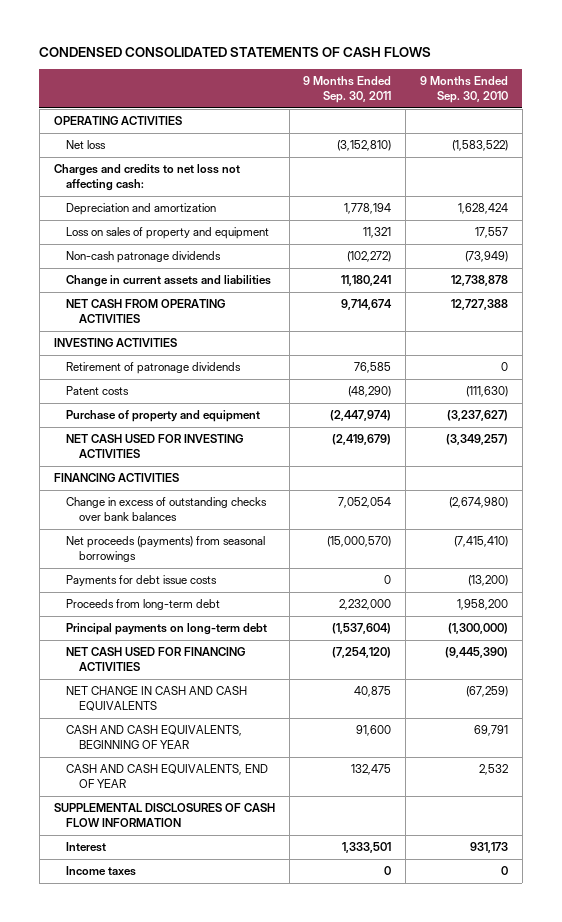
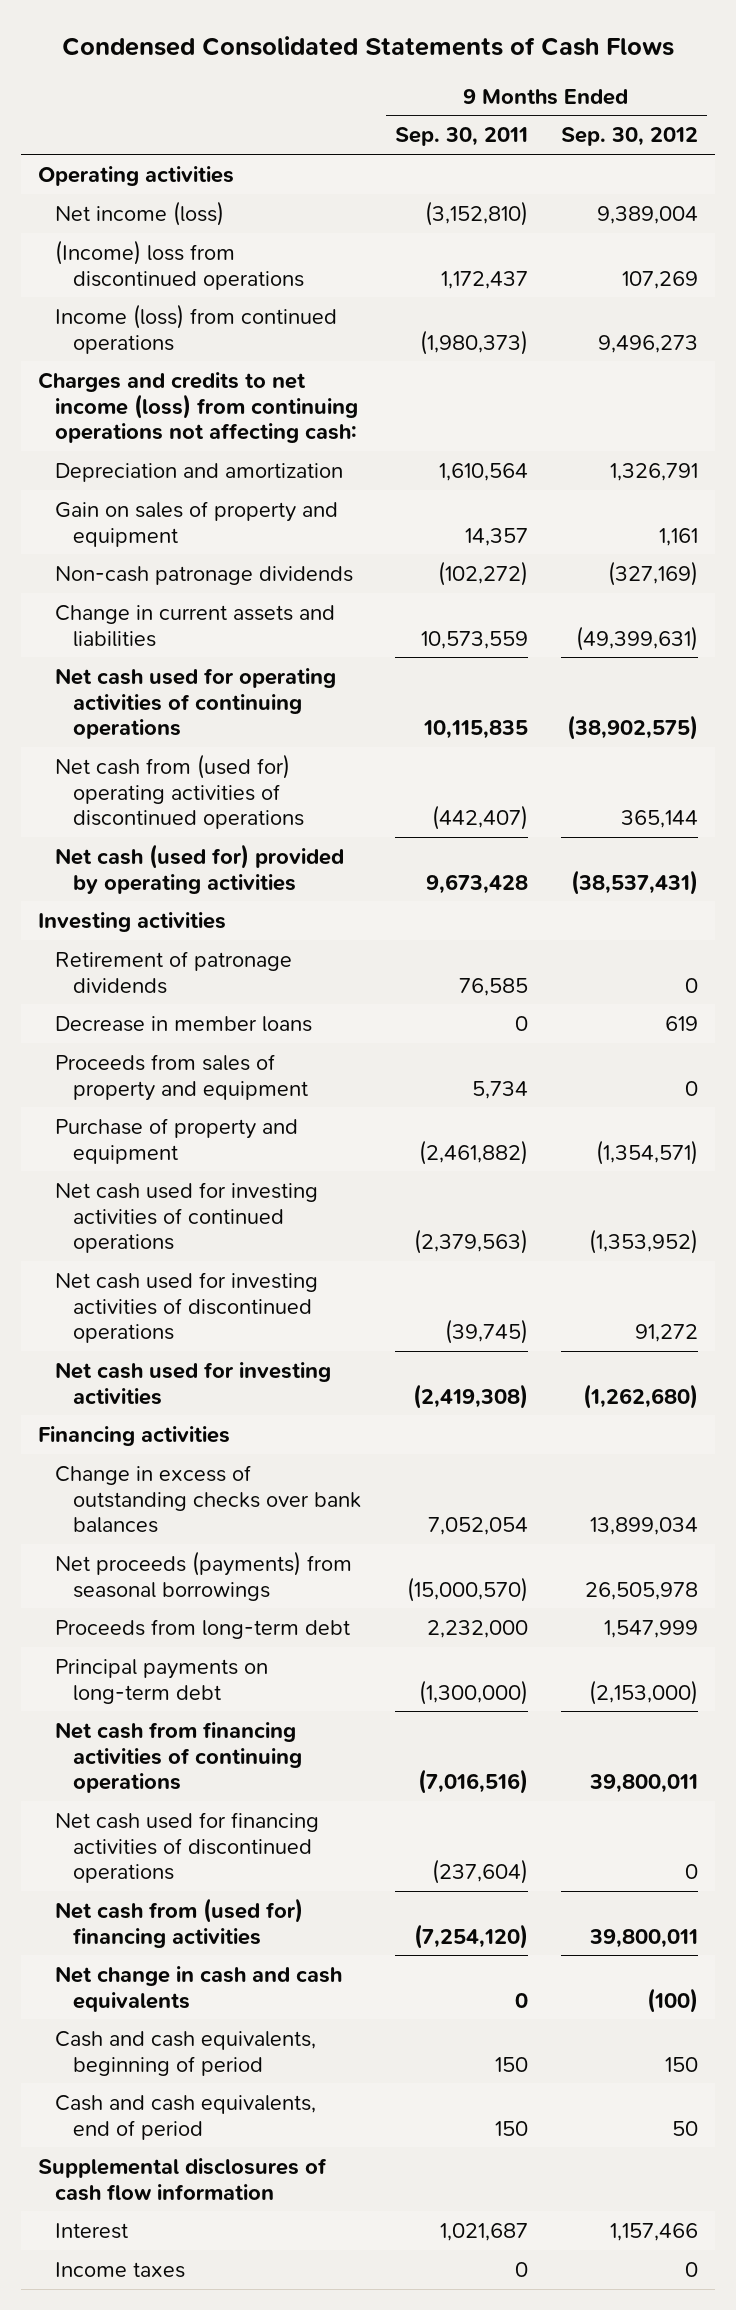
[39,47,432,58] CONDENSED CONSOLIDATED STATEMENTS OF CASH FLOWS -> [61,35,674,56] Condensed Consolidated Statements of Cash Flows
[420,76,509,104] 9 Months Ended Sep. 30, 2010 -> none
none -> [561,127,699,147] Sep. 30, 2012
[53,116,182,126] OPERATING ACTIVITIES -> [37,165,234,186] Operating activities
[66,140,107,150] Net loss -> [55,200,225,226] Net income (loss)
none -> [55,239,305,290] (Income) loss from discontinued operations
none -> [55,303,338,354] Income (loss) from continued operations
[53,164,240,192] Charges and credits to net loss not affecting cash: -> [37,371,359,444] Charges and credits to net income (loss) from continuing operations not affecting cash:
[344,203,392,215] 1,778,194 -> [438,462,528,481] 1,610,564
[66,227,270,240] Loss on sales of property and equipment -> [55,500,339,547] Gain on sales of property and equipment
[363,227,392,239] 11,321 -> [464,527,528,546] 14,357
[341,275,392,287] 11,180,241 -> [420,630,528,649] 10,573,559
none -> [55,667,337,740] Net cash used for operating activities of continuing operations
none -> [55,753,305,830] Net cash from (used for) operating activities of discontinued operations
[66,299,226,324] NET CASH FROM OPERATING ACTIVITIES -> [55,843,345,894] Net cash (used for) provided by operating activities
[341,299,393,311] 9,714,674 -> [425,873,528,894] 9,673,428
[53,338,177,348] INVESTING ACTIVITIES -> [37,911,226,932] Investing activities
[66,386,130,396] Patent costs -> none
none -> [55,1015,313,1032] Decrease in member loans
none -> [55,1053,309,1101] Proceeds from sales of property and equipment
[330,410,392,422] (2,447,974) -> [418,1139,528,1165] (2,461,882)
none -> [55,1181,319,1254] Net cash used for investing activities of continued operations
none -> [55,1271,319,1344] Net cash used for investing activities of discontinued operations
[66,434,244,459] NET CASH USED FOR INVESTING ACTIVITIES -> [55,1361,332,1405] Net cash used for investing activities
[332,434,392,446] (2,419,679) -> [412,1383,528,1409] (2,419,308)
[53,473,179,483] FINANCING ACTIVITIES -> [37,1425,230,1446] Financing activities
[66,575,218,587] Payments for debt issue costs -> none
[332,623,392,635] (1,537,604) -> [418,1679,528,1705] (1,300,000)
none -> [55,1721,303,1794] Net cash from financing activities of continuing operations
none -> [55,1811,320,1884] Net cash used for financing activities of discontinued operations
[66,647,246,672] NET CASH USED FOR FINANCING ACTIVITIES -> [55,1897,304,1948] Net cash from (used for) financing activities
[66,686,248,712] NET CHANGE IN CASH AND CASH EQUIVALENTS -> [55,1965,343,2012] Net change in cash and cash equivalents
[354,686,392,698] 40,875 -> [514,1992,528,2008] 0
[66,725,243,750] CASH AND CASH EQUIVALENTS, BEGINNING OF YEAR -> [55,2030,317,2076] Cash and cash equivalents, beginning of period
[356,725,392,737] 91,600 -> [494,2056,528,2072] 150
[66,764,269,789] CASH AND CASH EQUIVALENTS, END OF YEAR -> [55,2094,317,2140] Cash and cash equivalents, end of period
[351,764,392,776] 132,475 -> [494,2120,528,2136] 150
[53,803,275,828] SUPPLEMENTAL DISCLOSURES OF CASH FLOW INFORMATION -> [37,2157,327,2201] Supplemental disclosures of cash flow information
[342,842,392,854] 1,333,501 -> [439,2222,528,2241] 1,021,687

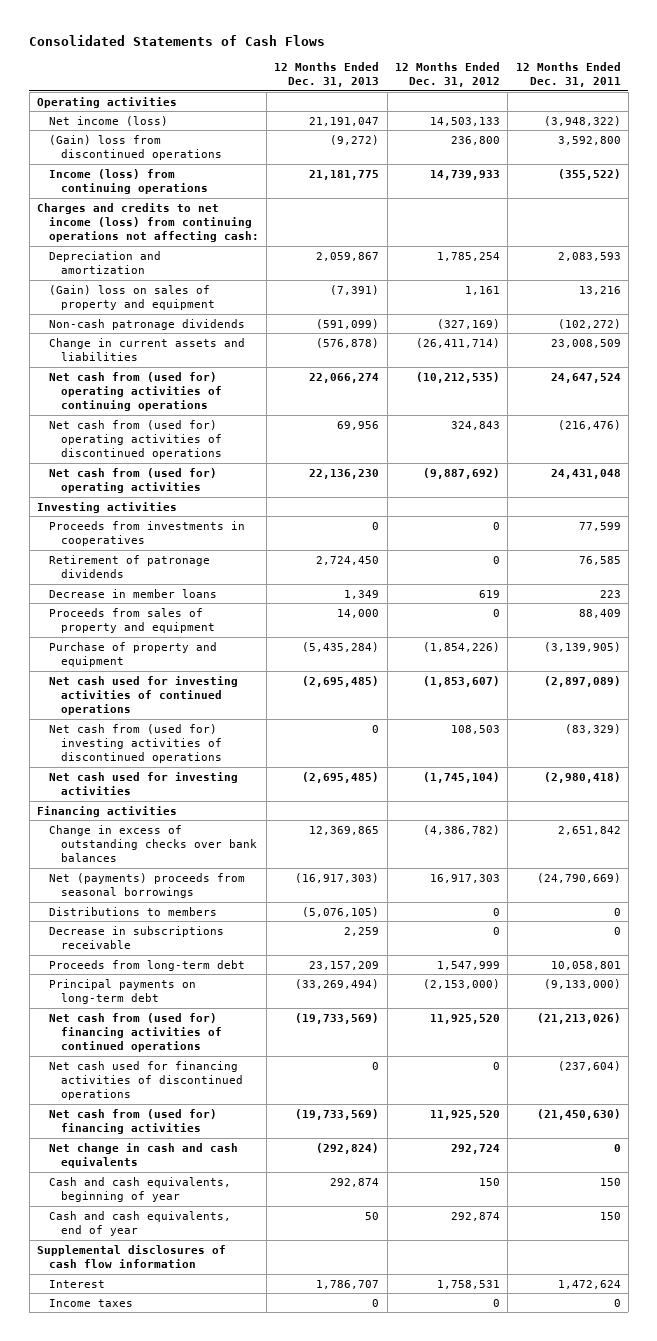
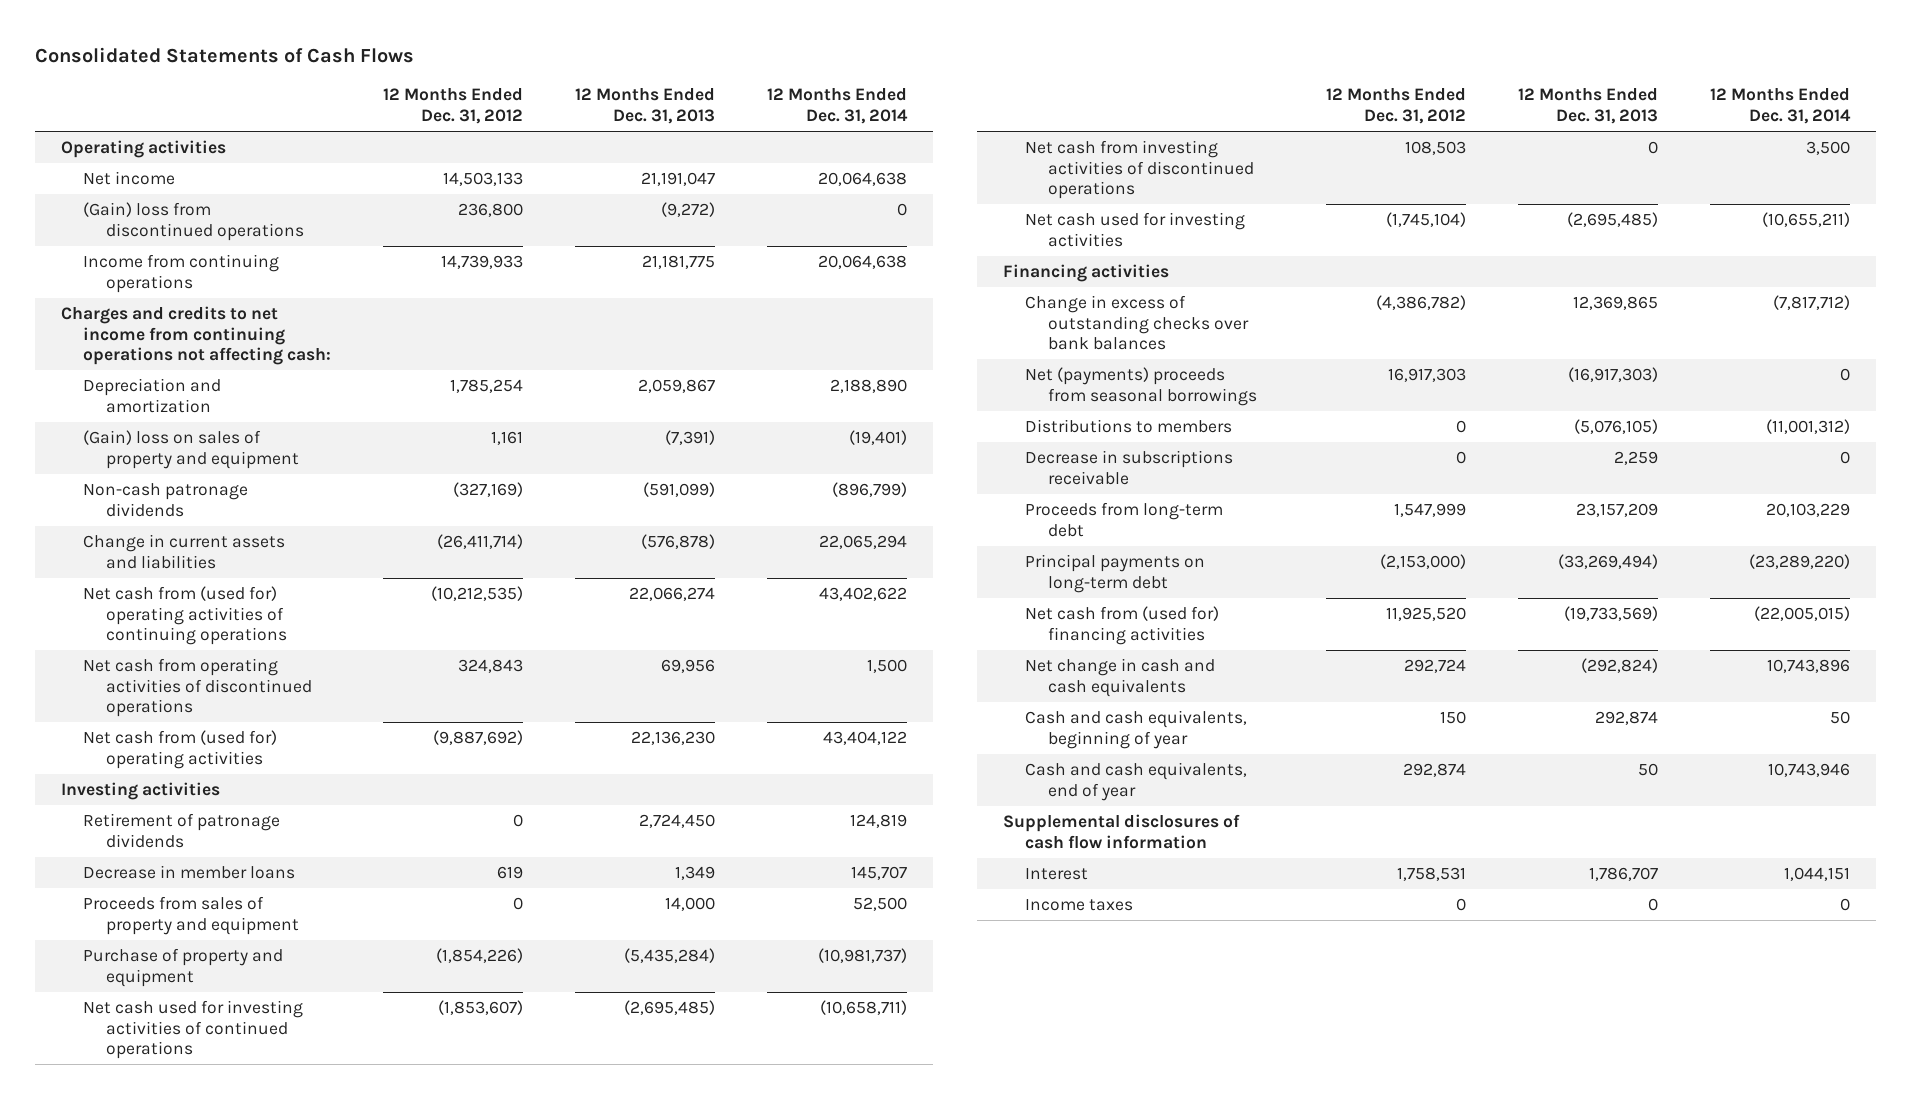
[515,61,621,88] 12 Months Ended Dec. 31, 2011 -> none
none -> [767,88,909,125] 12 Months Ended Dec. 31, 2014
[48,115,168,126] Net income (loss) -> [83,171,176,186] Net income
[48,168,208,194] Income (loss) from continuing operations -> [83,254,280,293] Income from continuing operations
[36,202,259,243] Charges and credits to net income (loss) from continuing operations not affecting cash: -> [60,306,332,366] Charges and credits to net income from continuing operations not affecting cash:
[48,419,222,460] Net cash from (used for) operating activities of discontinued operations -> [83,658,312,718] Net cash from operating activities of discontinued operations
[48,520,245,546] Proceeds from investments in cooperatives -> none
[48,723,222,764] Net cash from (used for) investing activities of discontinued operations -> [1025,140,1254,200] Net cash from investing activities of discontinued operations
[48,1012,222,1053] Net cash from (used for) financing activities of continued operations -> none
[48,1060,243,1101] Net cash used for financing activities of discontinued operations -> none

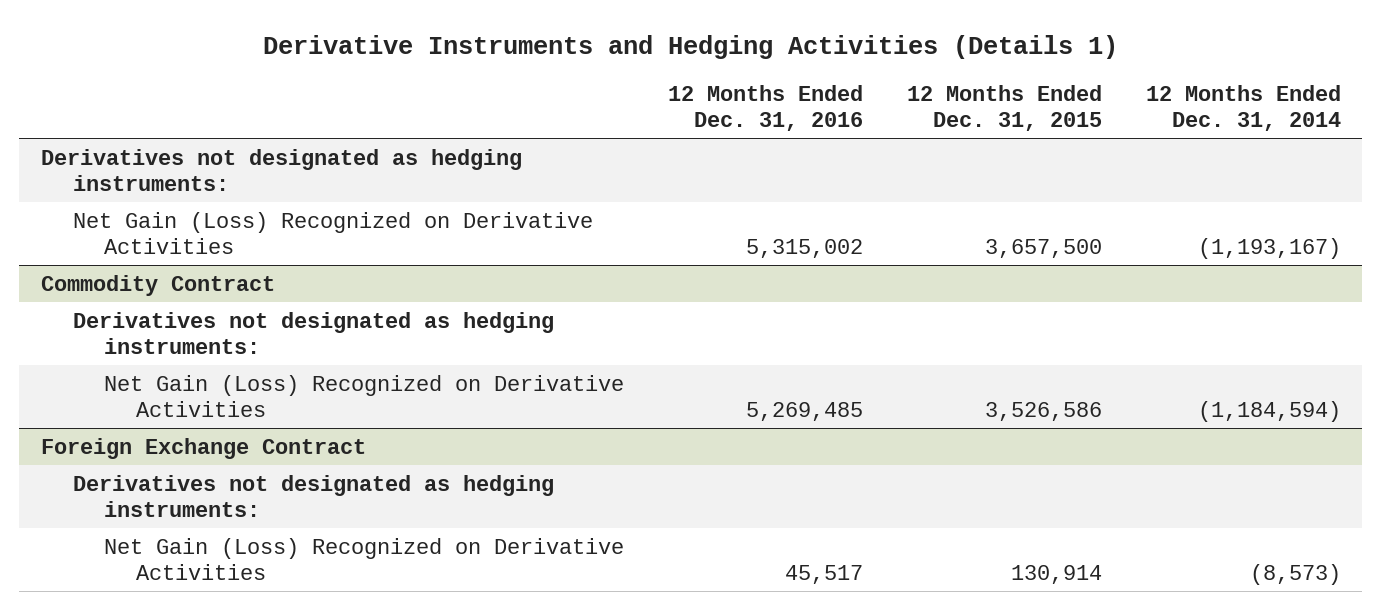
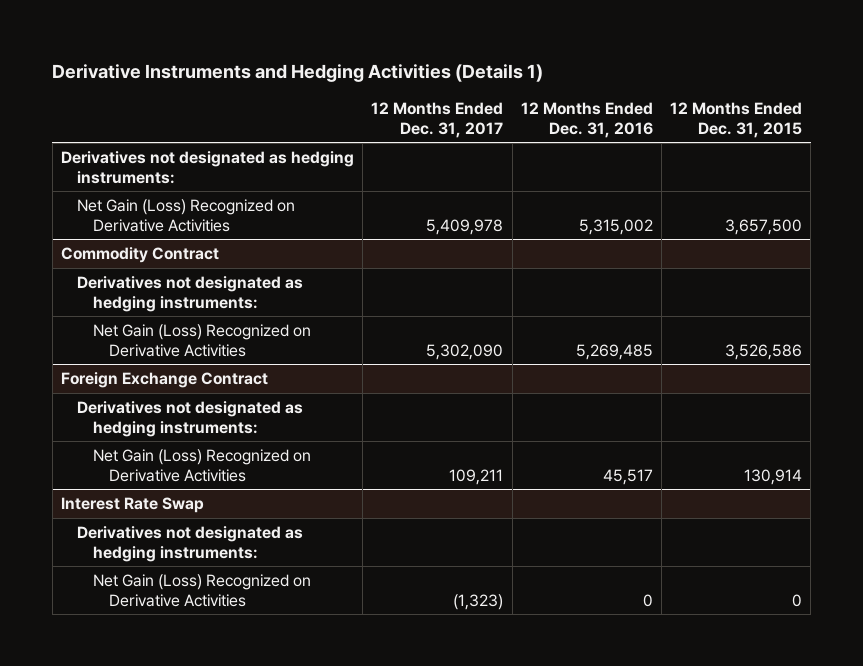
[1145,85,1341,132] 12 Months Ended Dec. 31, 2014 -> none
none -> [371,101,504,138] 12 Months Ended Dec. 31, 2017
none -> [61,497,205,514] Interest Rate Swap
none -> [77,526,304,562] Derivatives not designated as hedging instruments:
none -> [93,574,312,607] Net Gain (Loss) Recognized on Derivative Activities

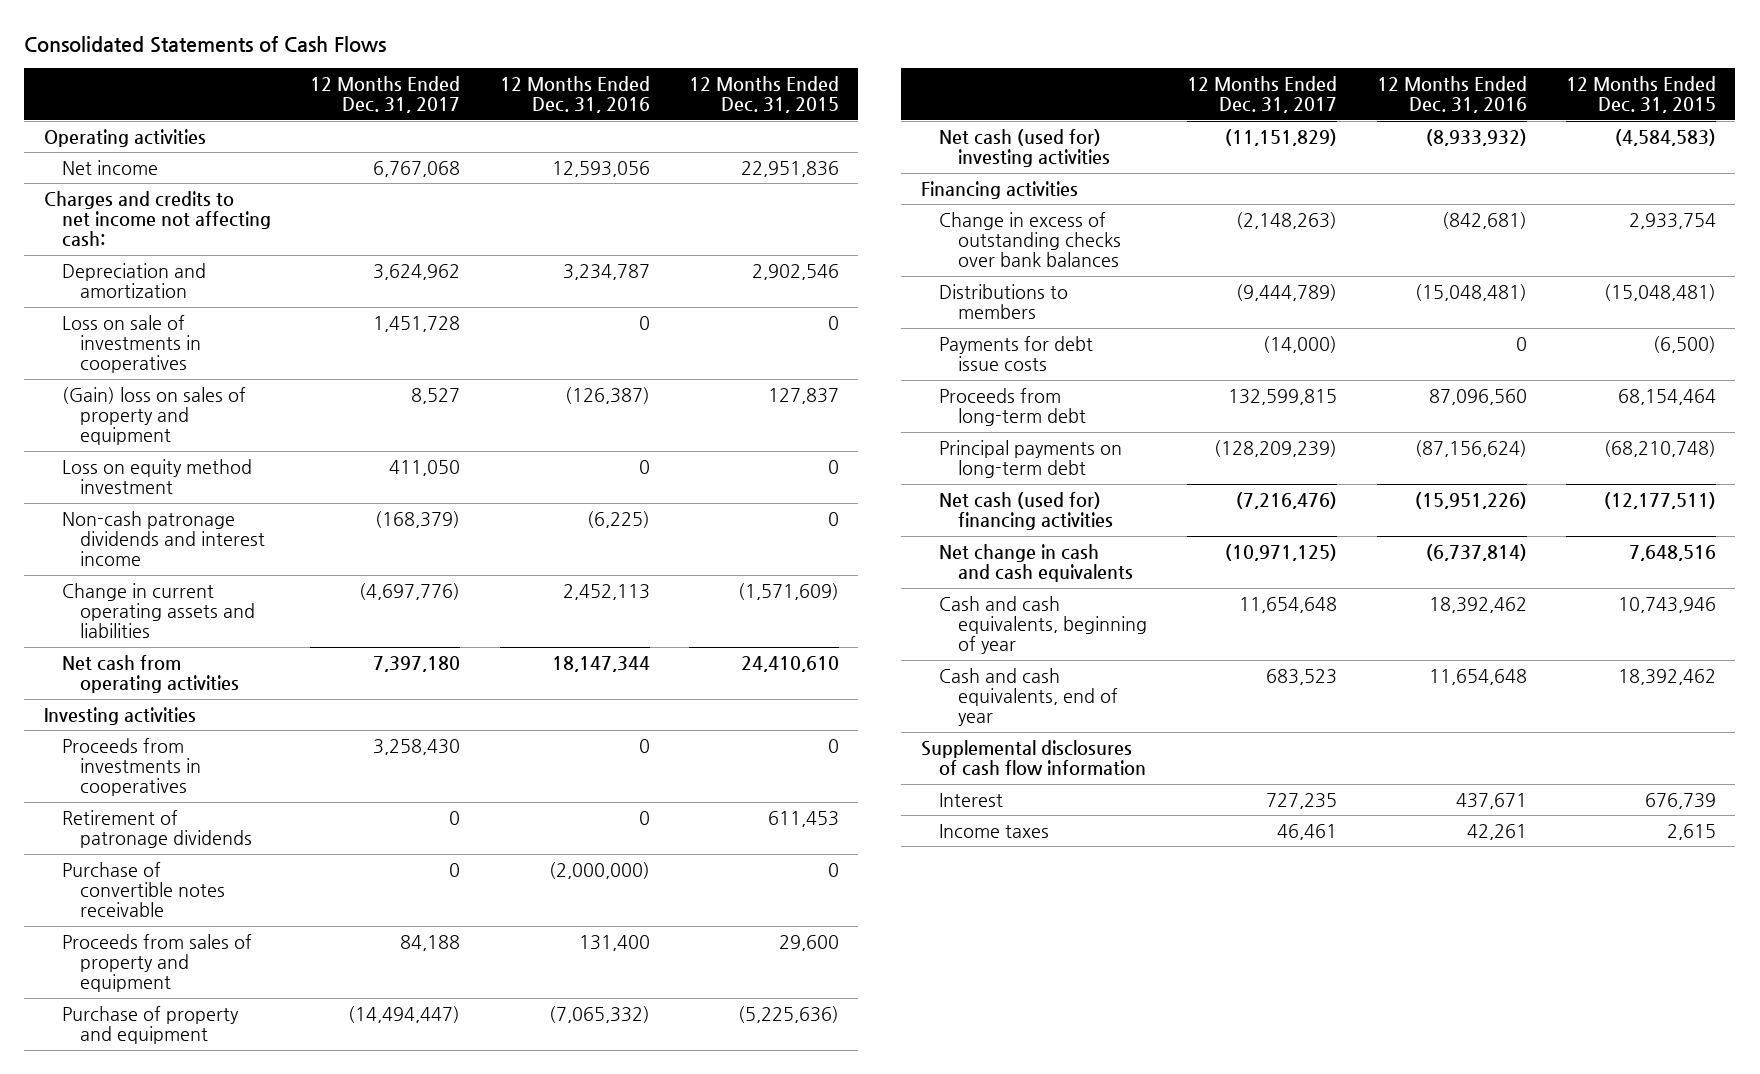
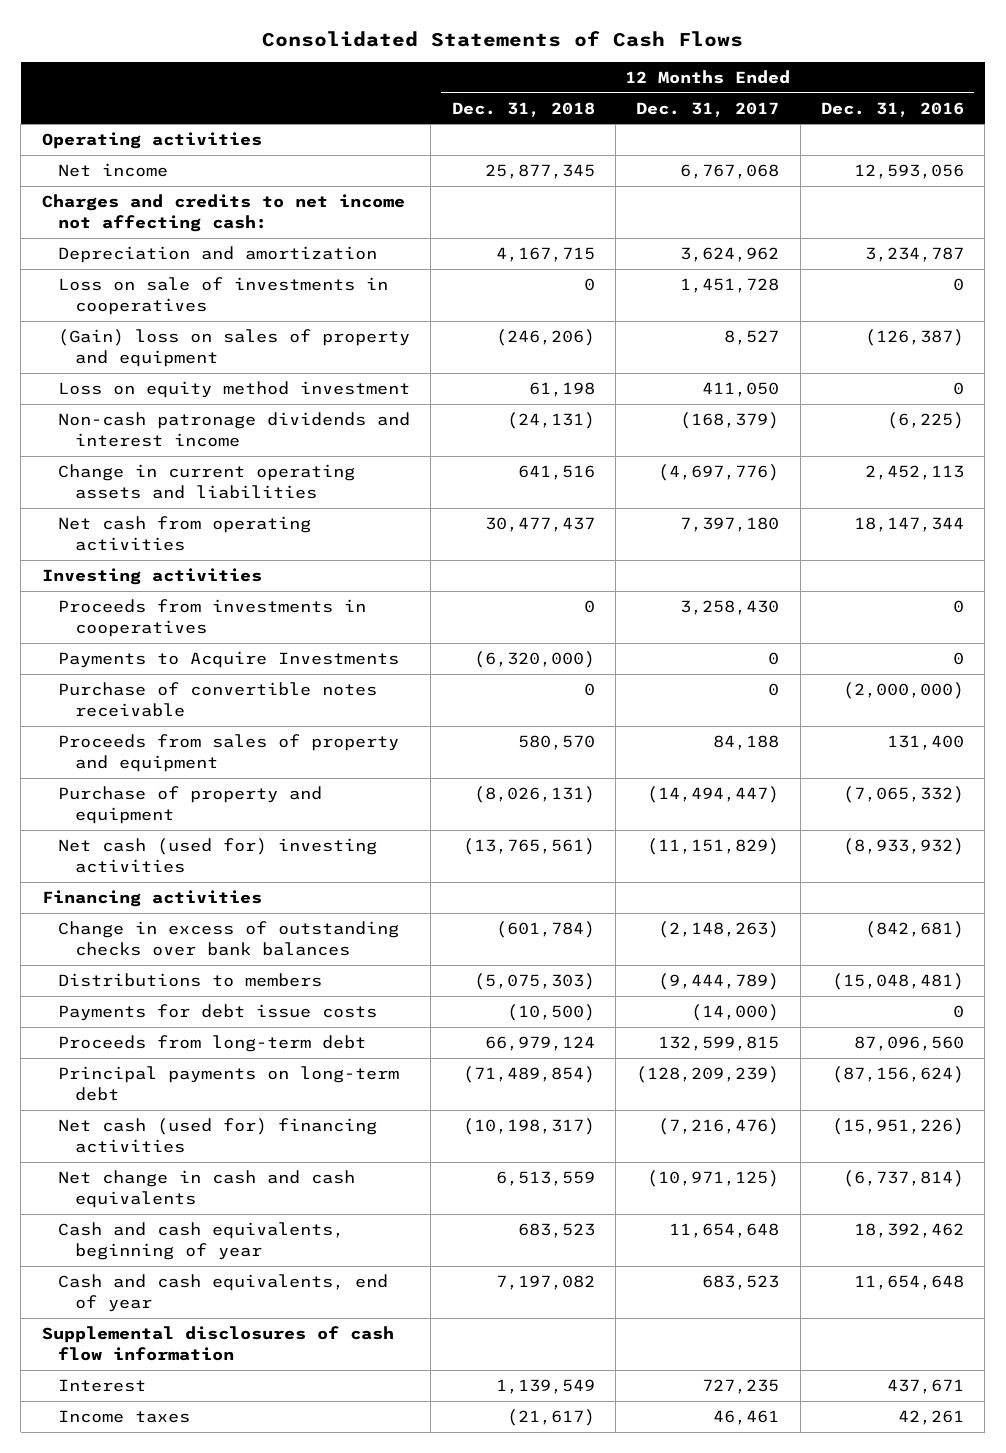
[688,76,839,114] 12 Months Ended Dec. 31, 2015 -> none
none -> [451,101,595,117] Dec. 31, 2018
[62,809,253,848] Retirement of patronage dividends -> none
none -> [58,650,400,668] Payments to Acquire Investments

